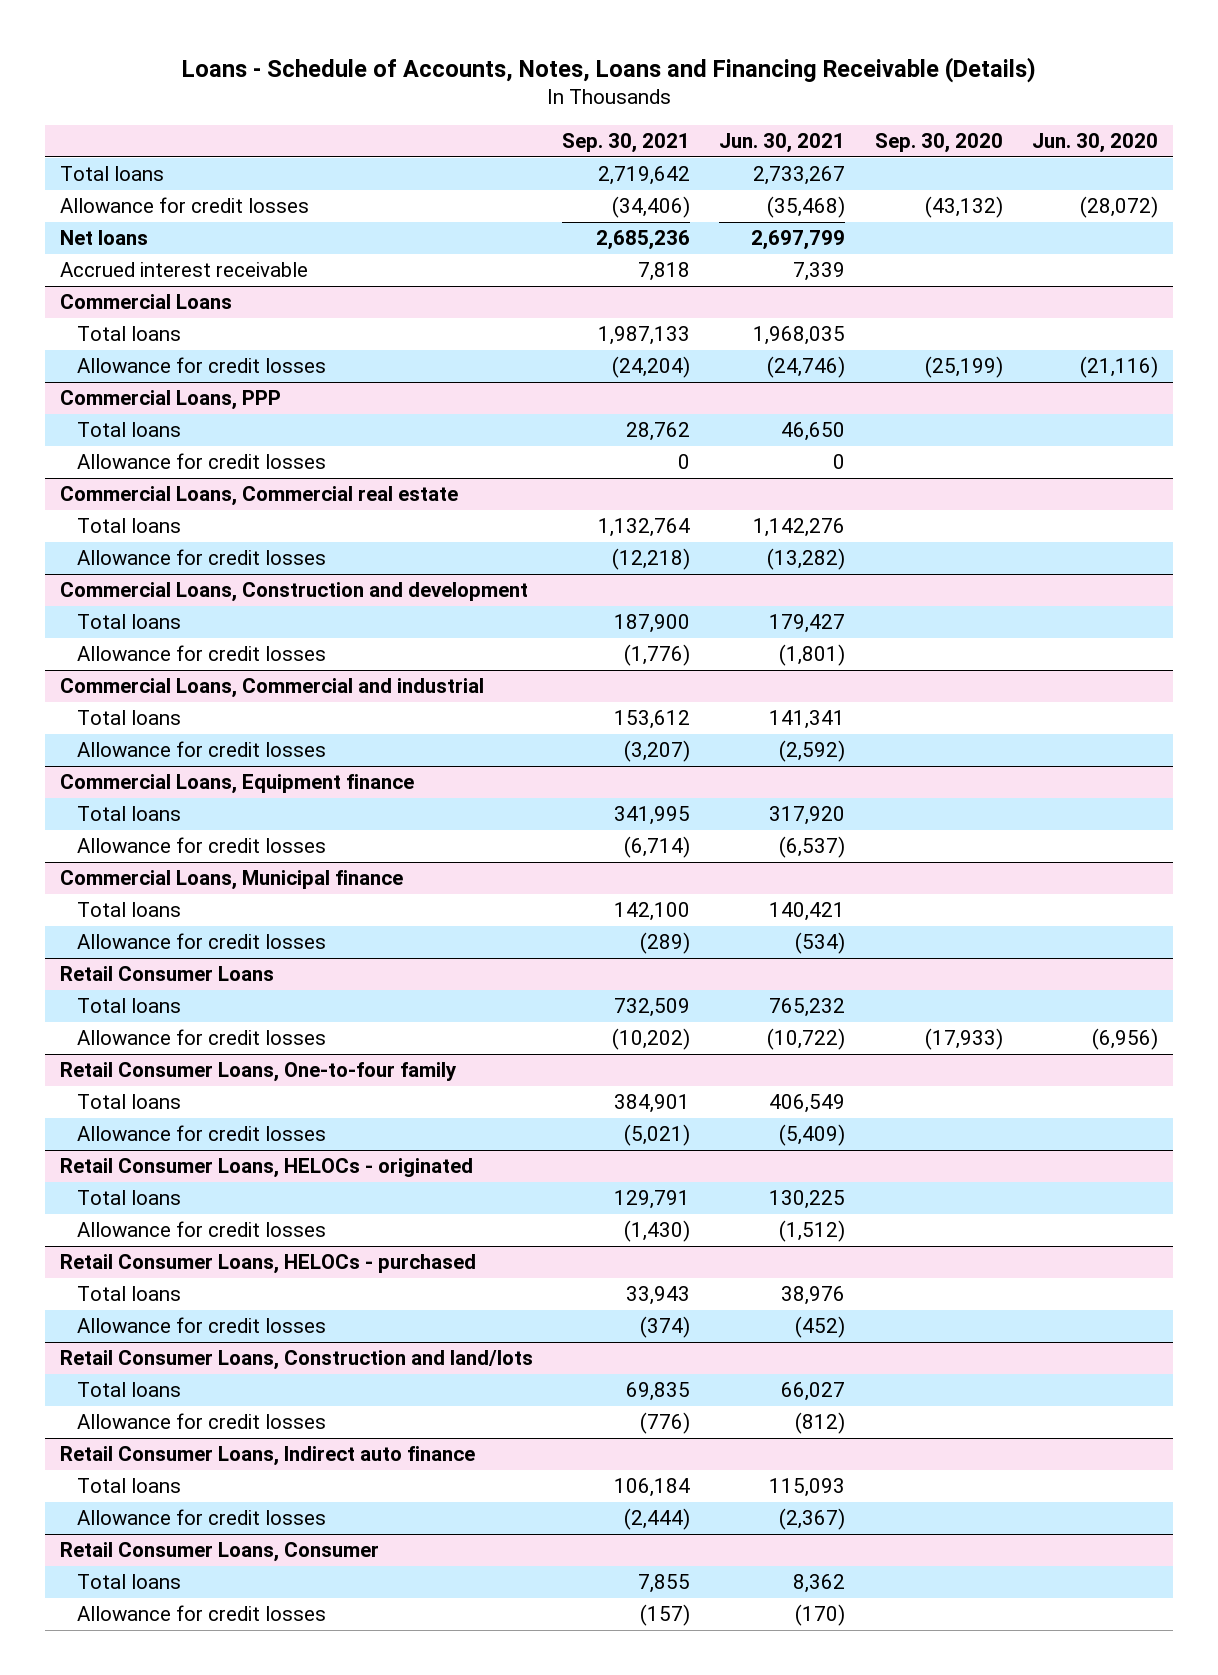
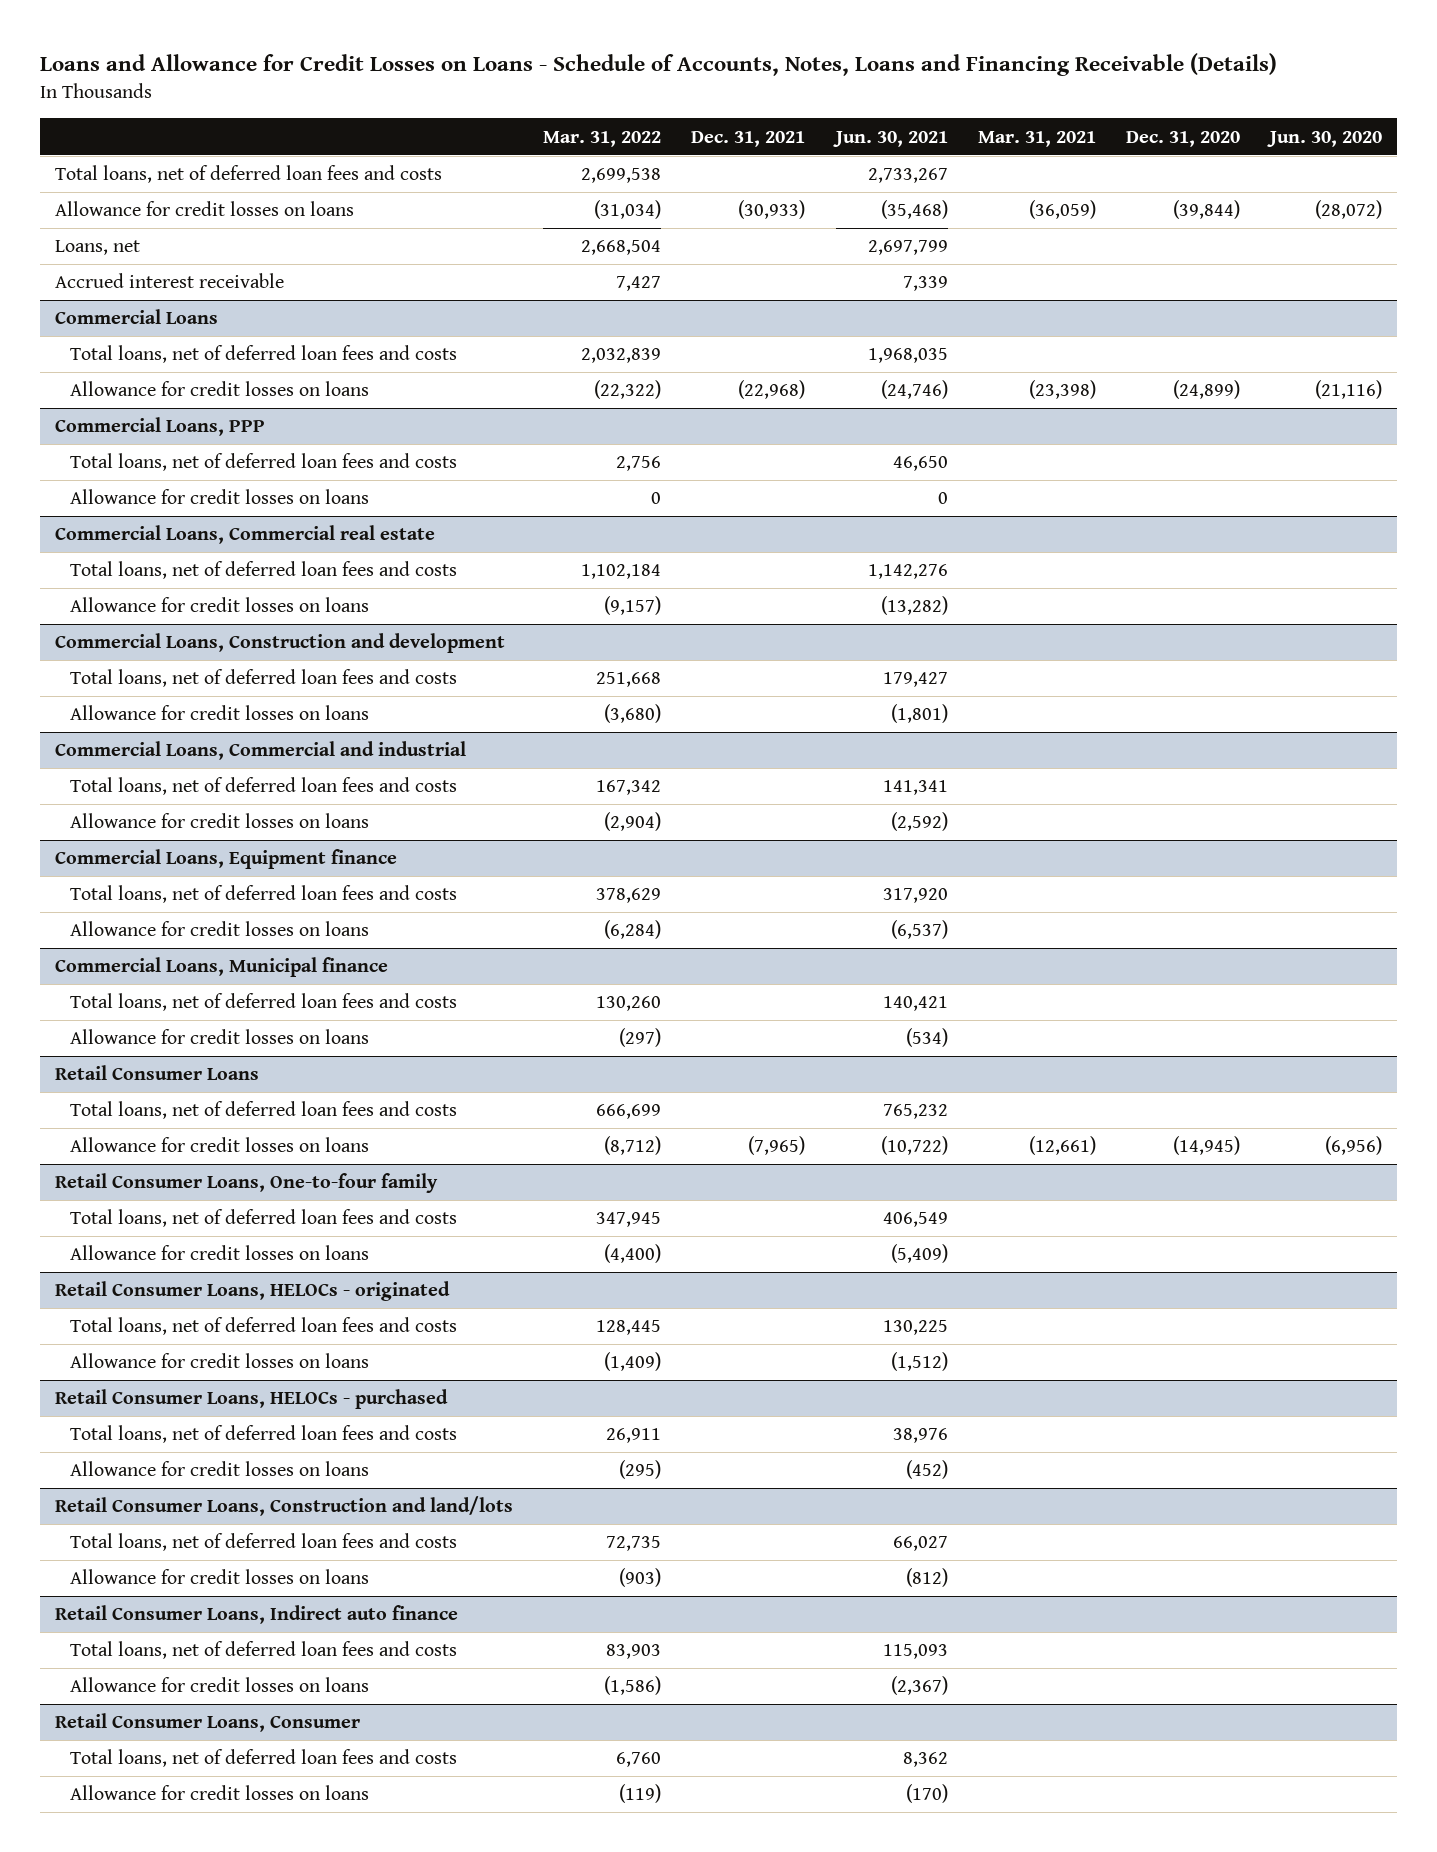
[181,56,1036,83] Loans - Schedule of Accounts, Notes, Loans and Financing Receivable (Details) -> [39,53,1277,77] Loans and Allowance for Credit Losses on Loans - Schedule of Accounts, Notes, Loans and Financing Receivable (Details)
[562,132,691,153] Sep. 30, 2021 -> none
[874,132,1003,153] Sep. 30, 2020 -> none
none -> [543,130,662,147] Mar. 31, 2022
none -> [691,130,806,147] Dec. 31, 2021
none -> [977,130,1096,147] Mar. 31, 2021
none -> [1126,130,1241,147] Dec. 31, 2020
[59,166,164,182] Total loans -> [55,165,443,184] Total loans, net of deferred loan fees and costs
[59,197,309,214] Allowance for credit losses -> [55,201,355,217] Allowance for credit losses on loans
[59,230,148,246] Net loans -> [55,240,141,256] Loans, net
[76,326,181,342] Total loans -> [69,345,457,364] Total loans, net of deferred loan fees and costs
[76,357,326,374] Allowance for credit losses -> [69,381,369,397] Allowance for credit losses on loans
[76,422,181,438] Total loans -> [69,453,457,472] Total loans, net of deferred loan fees and costs
[76,453,326,470] Allowance for credit losses -> [69,489,369,505] Allowance for credit losses on loans
[76,518,181,534] Total loans -> [69,561,457,580] Total loans, net of deferred loan fees and costs
[76,549,326,566] Allowance for credit losses -> [69,597,369,613] Allowance for credit losses on loans
[76,614,181,630] Total loans -> [69,669,457,688] Total loans, net of deferred loan fees and costs
[76,645,326,662] Allowance for credit losses -> [69,705,369,721] Allowance for credit losses on loans
[76,710,181,726] Total loans -> [69,777,457,796] Total loans, net of deferred loan fees and costs
[76,741,326,758] Allowance for credit losses -> [69,813,369,829] Allowance for credit losses on loans
[76,806,181,822] Total loans -> [69,885,457,904] Total loans, net of deferred loan fees and costs
[76,837,326,854] Allowance for credit losses -> [69,921,369,937] Allowance for credit losses on loans
[76,902,181,918] Total loans -> [69,993,457,1012] Total loans, net of deferred loan fees and costs
[76,933,326,950] Allowance for credit losses -> [69,1029,369,1045] Allowance for credit losses on loans
[76,998,181,1014] Total loans -> [69,1101,457,1120] Total loans, net of deferred loan fees and costs
[76,1029,326,1046] Allowance for credit losses -> [69,1137,369,1153] Allowance for credit losses on loans
[76,1094,181,1110] Total loans -> [69,1209,457,1228] Total loans, net of deferred loan fees and costs
[76,1125,326,1142] Allowance for credit losses -> [69,1245,369,1261] Allowance for credit losses on loans
[76,1190,181,1206] Total loans -> [69,1317,457,1336] Total loans, net of deferred loan fees and costs
[76,1221,326,1238] Allowance for credit losses -> [69,1353,369,1369] Allowance for credit losses on loans
[76,1286,181,1302] Total loans -> [69,1425,457,1444] Total loans, net of deferred loan fees and costs
[76,1317,326,1334] Allowance for credit losses -> [69,1461,369,1477] Allowance for credit losses on loans
[76,1382,181,1398] Total loans -> [69,1533,457,1552] Total loans, net of deferred loan fees and costs
[76,1413,326,1430] Allowance for credit losses -> [69,1569,369,1585] Allowance for credit losses on loans
[76,1478,181,1494] Total loans -> [69,1641,457,1660] Total loans, net of deferred loan fees and costs
[76,1509,326,1526] Allowance for credit losses -> [69,1677,369,1693] Allowance for credit losses on loans
[76,1574,181,1590] Total loans -> [69,1749,457,1768] Total loans, net of deferred loan fees and costs
[76,1605,326,1622] Allowance for credit losses -> [69,1785,369,1801] Allowance for credit losses on loans

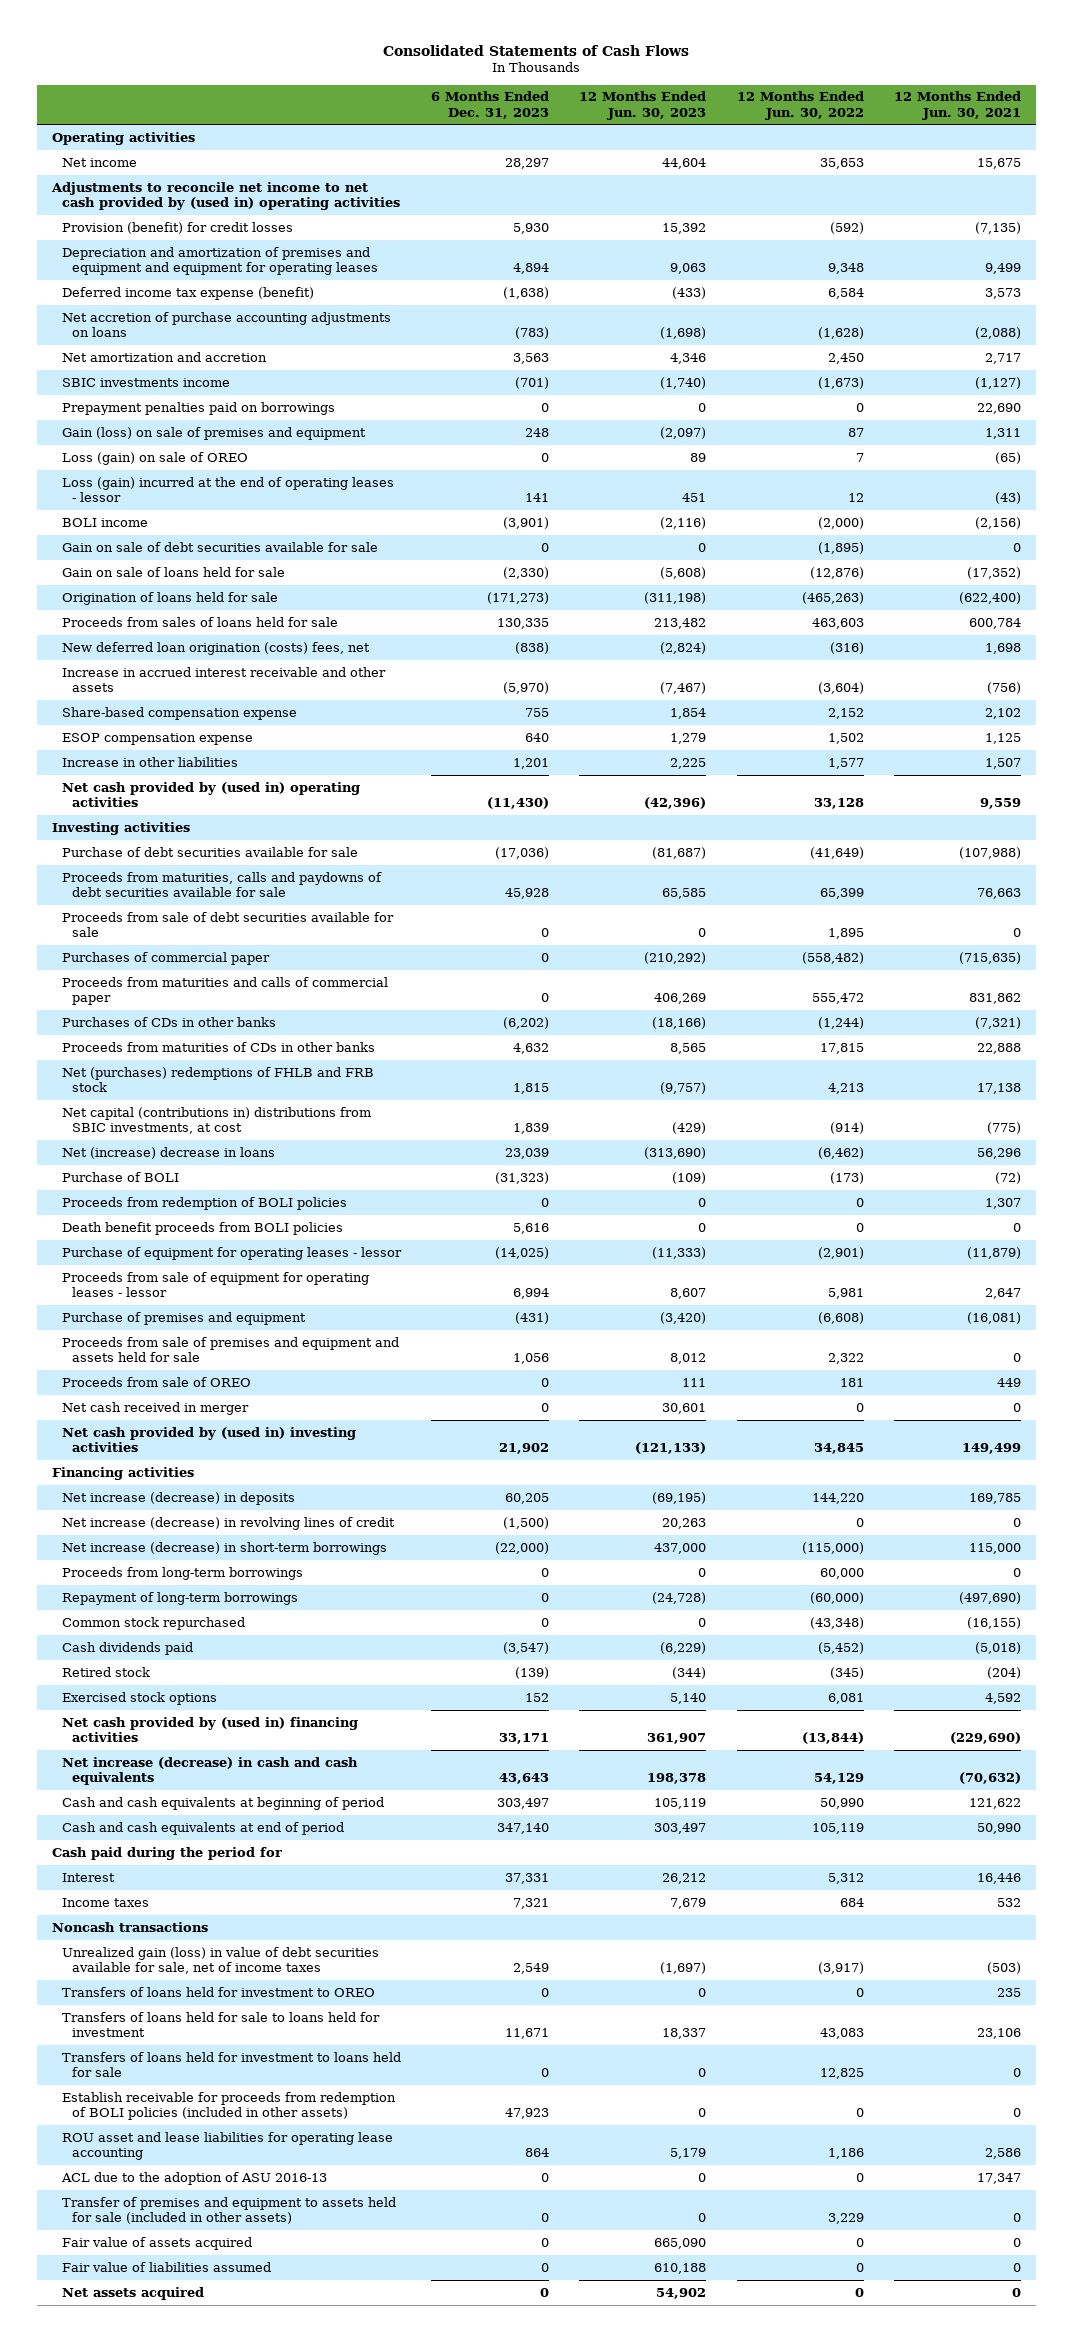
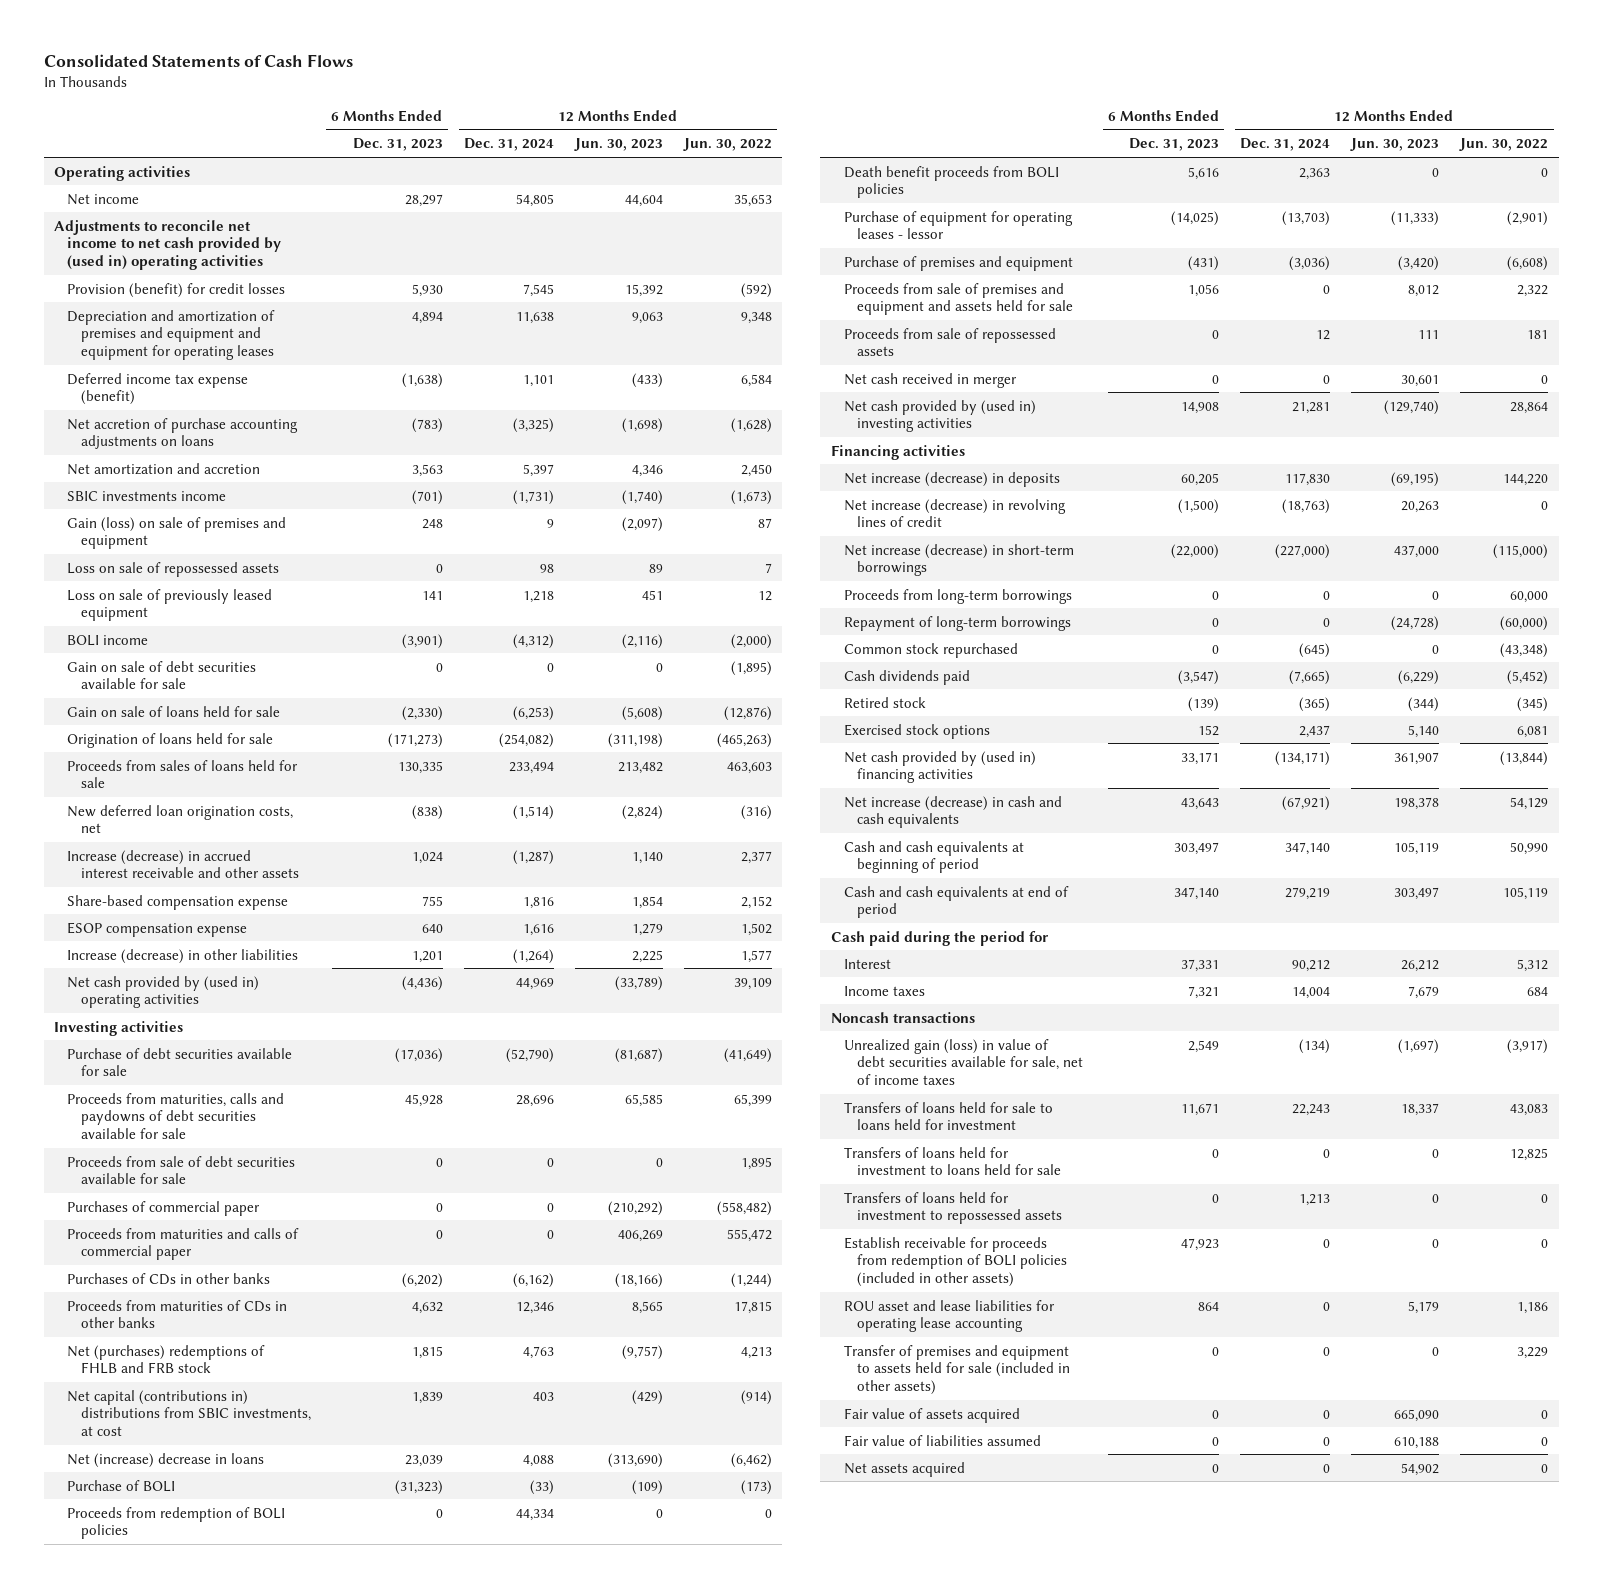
[893,91,1021,120] 12 Months Ended Jun. 30, 2021 -> none
none -> [463,138,554,152] Dec. 31, 2024
[61,401,335,415] Prepayment penalties paid on borrowings -> none
[61,451,248,465] Loss (gain) on sale of OREO -> [67,561,280,577] Loss on sale of repossessed assets
[61,476,394,502] Loss (gain) incurred at the end of operating leases - lessor -> [67,588,273,622] Loss on sale of previously leased equipment
[61,641,370,655] New deferred loan origination (costs) fees, net -> [67,804,294,834] New deferred loan origination costs, net
[61,666,386,692] Increase in accrued interest receivable and other assets -> [67,849,299,879] Increase (decrease) in accrued interest receivable and other assets
[503,681,550,694] (5,970) -> [411,851,443,864] 1,024
[660,681,707,694] (7,467) -> [631,851,663,864] 1,140
[817,681,864,694] (3,604) -> [740,850,772,864] 2,377
[61,756,238,767] Increase in other liabilities -> [67,948,299,964] Increase (decrease) in other liabilities
[487,796,550,809] (11,430) -> [401,975,443,991] (4,436)
[644,796,707,809] (42,396) -> [614,975,663,991] (33,789)
[813,797,864,809] 33,128 -> [733,977,772,990] 39,109
[61,1271,369,1297] Proceeds from sale of equipment for operating leases - lessor -> none
[61,1376,251,1387] Proceeds from sale of OREO -> [843,327,1056,357] Proceeds from sale of repossessed assets
[499,1442,550,1454] 21,902 -> [1181,401,1220,414] 14,908
[635,1441,707,1454] (121,133) -> [1384,399,1440,415] (129,740)
[813,1442,864,1454] 34,845 -> [1510,401,1549,414] 28,864
[61,1986,375,1997] Transfers of loans held for investment to OREO -> none
none -> [843,1191,1063,1225] Transfers of loans held for investment to repossessed assets
[60,2171,327,2185] ACL due to the adoption of ASU 2016-13 -> none

